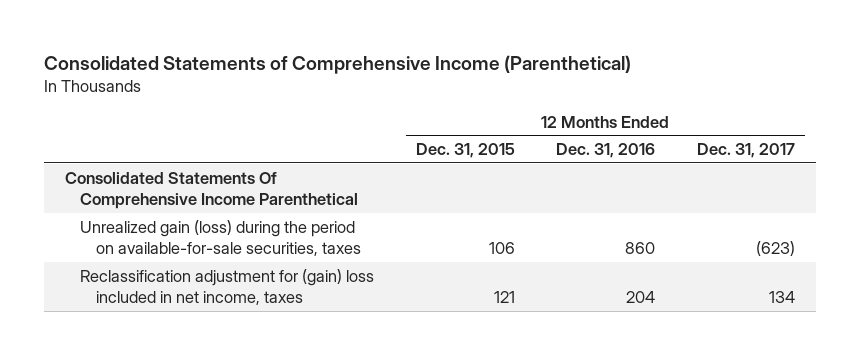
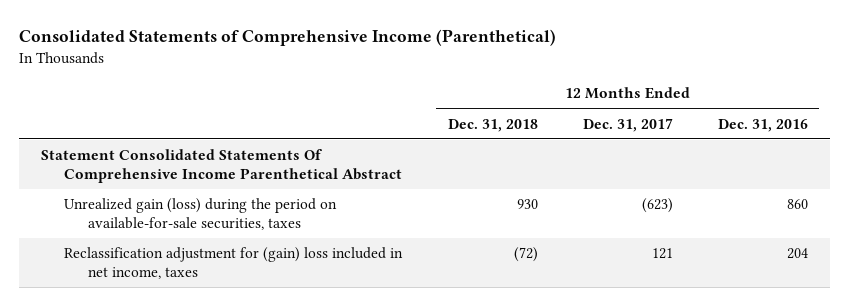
[415,142,515,158] Dec. 31, 2015 -> none
none -> [447,118,538,132] Dec. 31, 2018
[65,171,359,209] Consolidated Statements Of Comprehensive Income Parenthetical -> [41,149,403,184] Statement Consolidated Statements Of Comprehensive Income Parenthetical Abstract
[768,290,795,303] 134 -> [651,248,673,260] 121

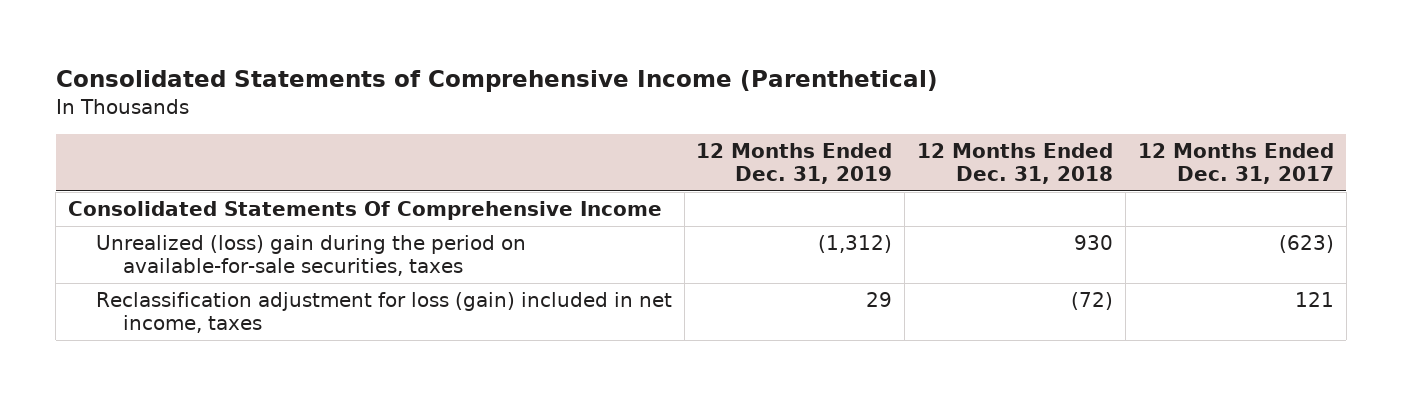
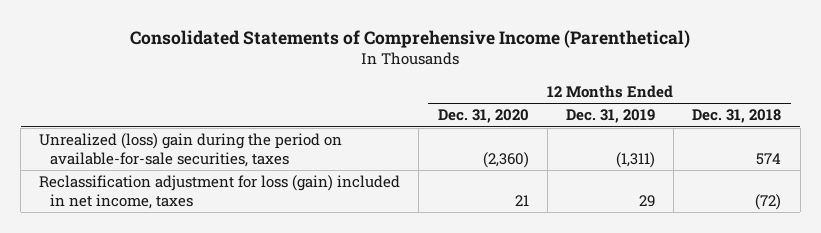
[1137,142,1334,185] 12 Months Ended Dec. 31, 2017 -> none
none -> [437,109,529,124] Dec. 31, 2020
[68,201,663,221] Consolidated Statements Of Comprehensive Income -> none
[818,235,893,254] (1,312) -> [616,151,656,168] (1,311)
[1074,235,1114,251] 930 -> [756,152,782,165] 574

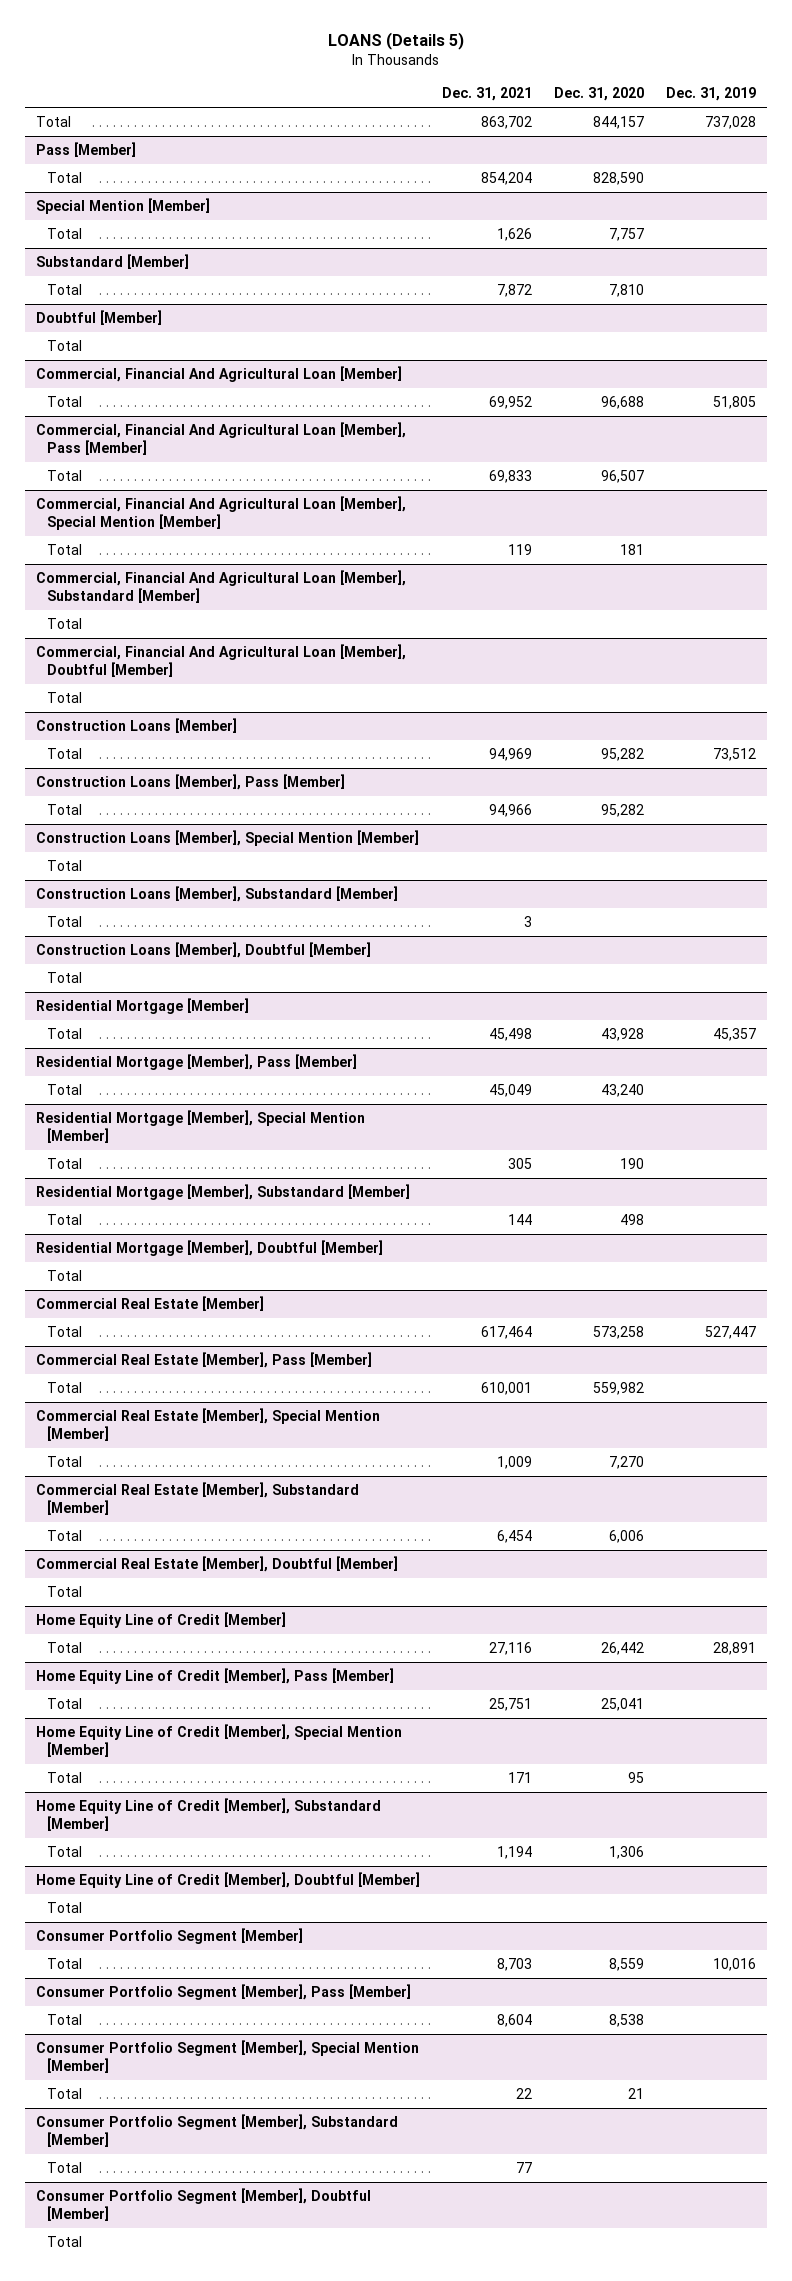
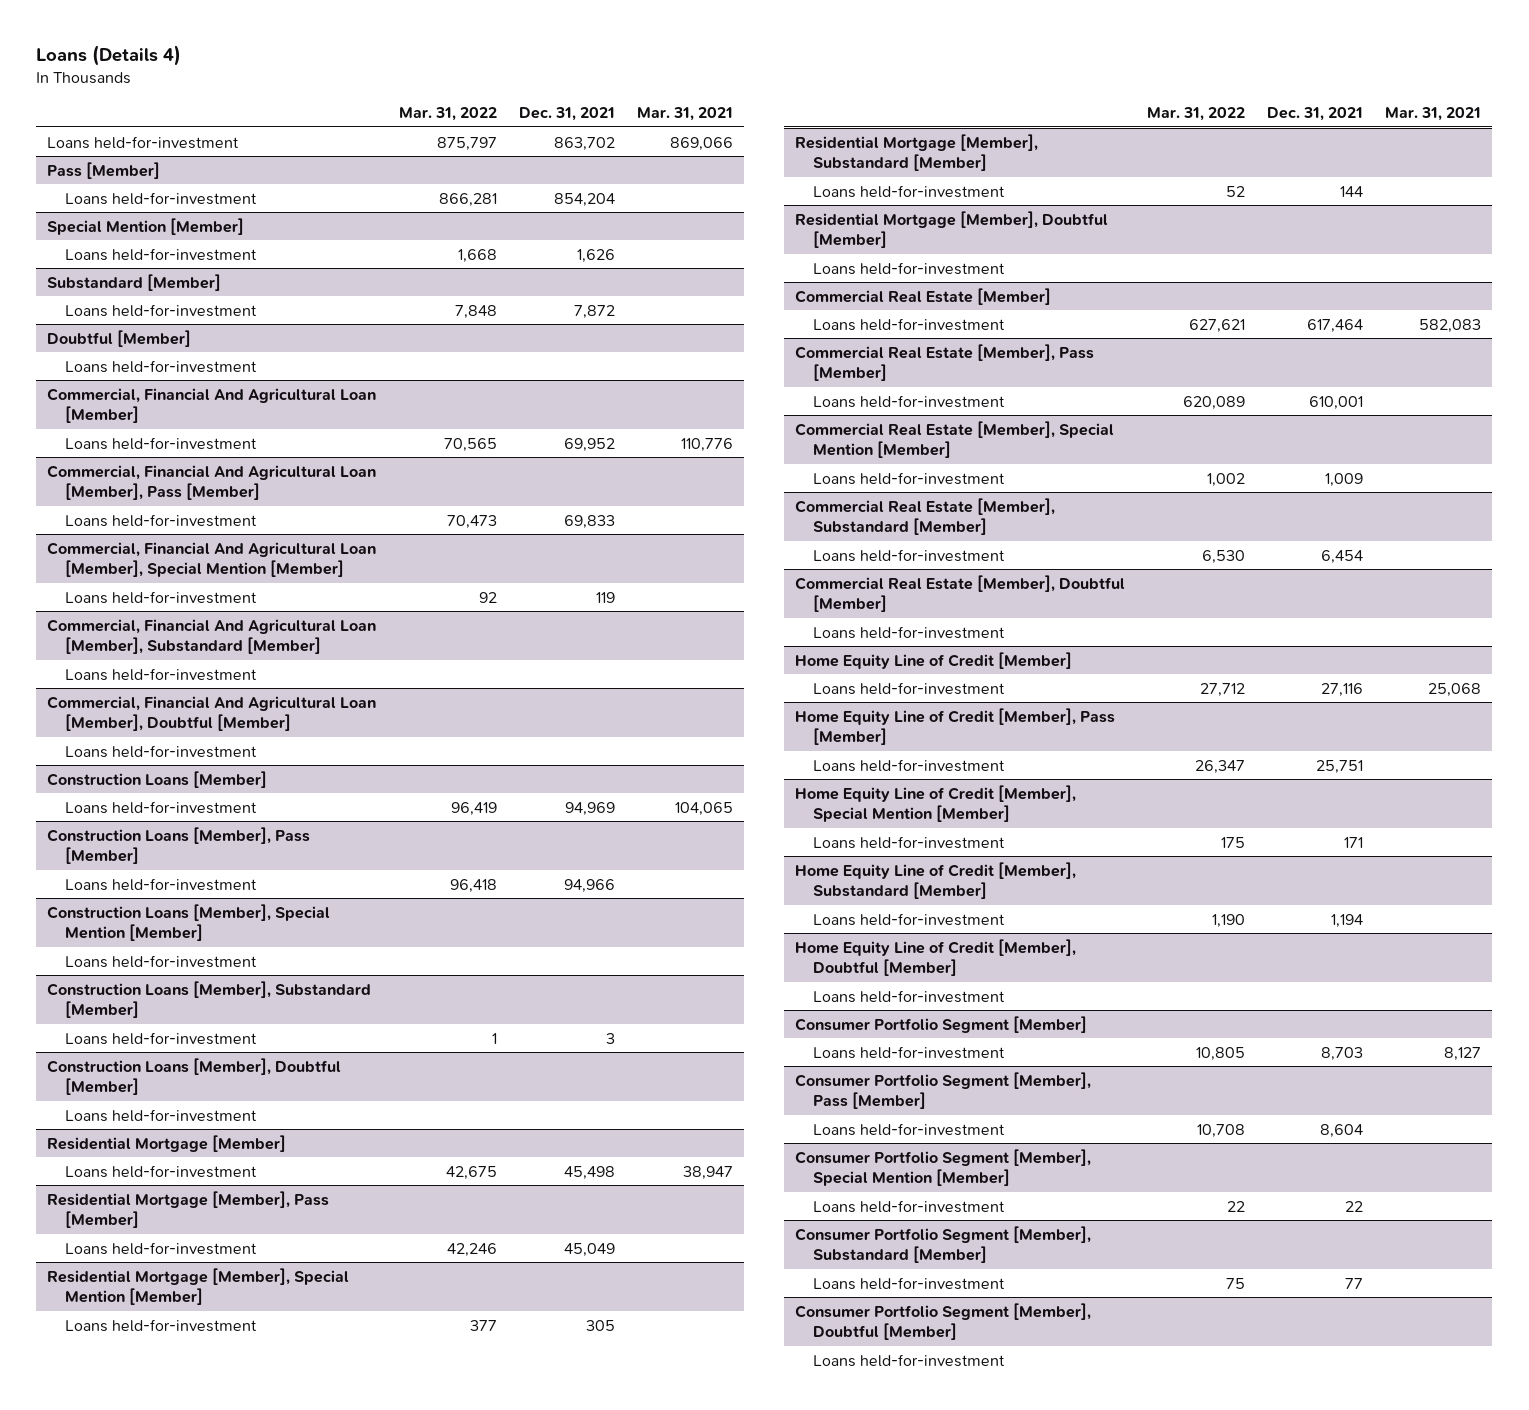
[327,32,464,51] LOANS (Details 5) -> [36,45,182,67] Loans (Details 4)
[553,87,644,102] Dec. 31, 2020 -> none
[665,87,756,102] Dec. 31, 2019 -> none
none -> [399,107,498,122] Mar. 31, 2022
none -> [637,107,734,122] Mar. 31, 2021
[35,116,71,128] Total -> [47,135,240,149] Loans held-for-investment
[47,172,83,184] Total -> [65,191,258,205] Loans held-for-investment
[47,228,83,240] Total -> [65,247,258,261] Loans held-for-investment
[47,284,83,296] Total -> [65,303,258,317] Loans held-for-investment
[47,340,83,352] Total -> [65,359,258,373] Loans held-for-investment
[47,396,83,408] Total -> [65,436,258,450] Loans held-for-investment
[47,470,83,482] Total -> [65,513,258,527] Loans held-for-investment
[47,544,83,556] Total -> [65,590,258,604] Loans held-for-investment
[47,618,83,630] Total -> [65,667,258,681] Loans held-for-investment
[47,692,83,704] Total -> [65,744,258,758] Loans held-for-investment
[47,748,83,760] Total -> [65,800,258,814] Loans held-for-investment
[47,804,83,816] Total -> [65,877,258,891] Loans held-for-investment
[47,860,83,872] Total -> [65,954,258,968] Loans held-for-investment
[47,916,83,928] Total -> [65,1031,258,1045] Loans held-for-investment
[47,972,83,984] Total -> [65,1108,258,1122] Loans held-for-investment
[47,1028,83,1040] Total -> [65,1164,258,1178] Loans held-for-investment
[47,1084,83,1096] Total -> [65,1241,258,1255] Loans held-for-investment
[47,1158,83,1170] Total -> [65,1318,258,1332] Loans held-for-investment
[47,1214,83,1226] Total -> [813,184,1006,198] Loans held-for-investment
[47,1270,83,1282] Total -> [813,261,1006,275] Loans held-for-investment
[47,1326,83,1338] Total -> [813,317,1006,331] Loans held-for-investment
[47,1382,83,1394] Total -> [813,394,1006,408] Loans held-for-investment
[47,1456,83,1468] Total -> [813,471,1006,485] Loans held-for-investment
[47,1530,83,1542] Total -> [813,548,1006,562] Loans held-for-investment
[47,1586,83,1598] Total -> [813,625,1006,639] Loans held-for-investment
[47,1642,83,1654] Total -> [813,681,1006,695] Loans held-for-investment
[47,1698,83,1710] Total -> [813,758,1006,772] Loans held-for-investment
[47,1772,83,1784] Total -> [813,835,1006,849] Loans held-for-investment
[47,1846,83,1858] Total -> [813,912,1006,926] Loans held-for-investment
[47,1902,83,1914] Total -> [813,989,1006,1003] Loans held-for-investment
[47,1958,83,1970] Total -> [813,1045,1006,1059] Loans held-for-investment
[47,2014,83,2026] Total -> [813,1122,1006,1136] Loans held-for-investment
[47,2088,83,2100] Total -> [813,1199,1006,1213] Loans held-for-investment
[47,2162,83,2174] Total -> [813,1276,1006,1290] Loans held-for-investment
[47,2236,83,2248] Total -> [813,1353,1006,1367] Loans held-for-investment

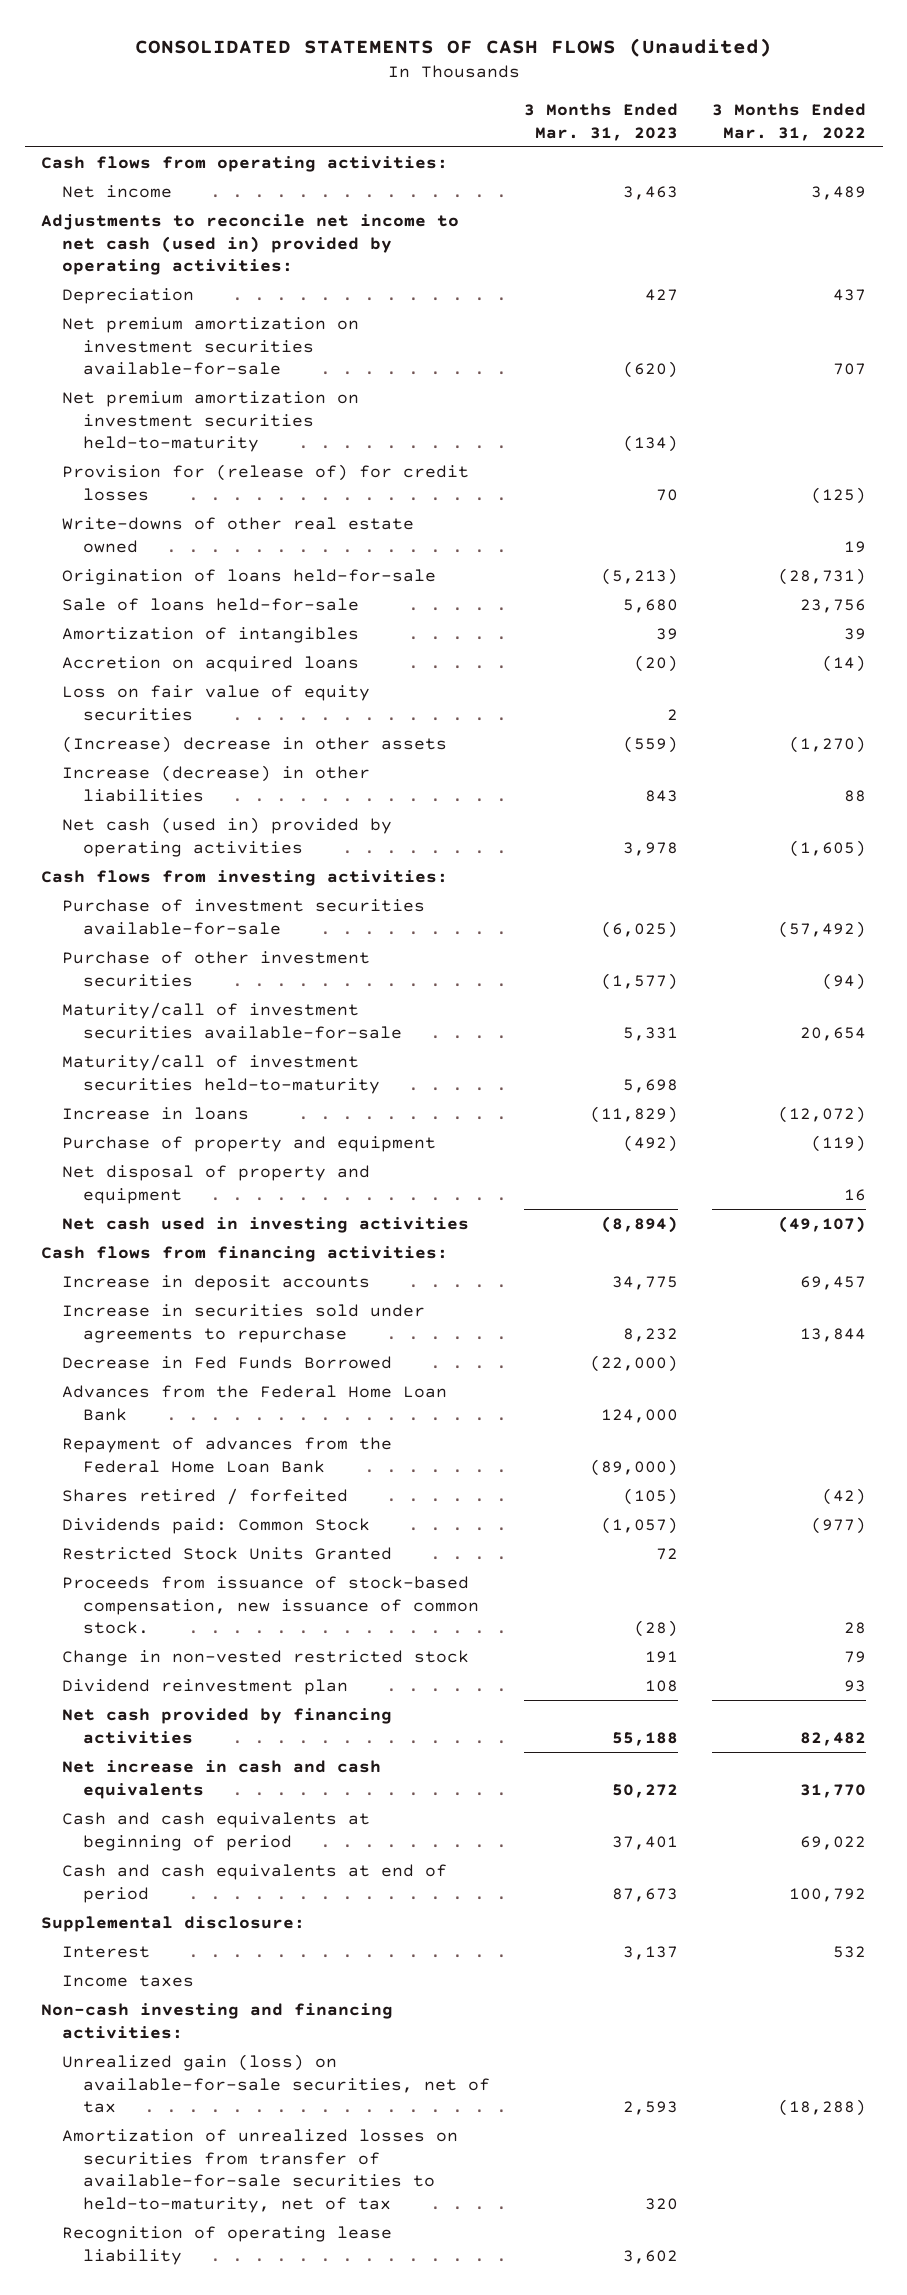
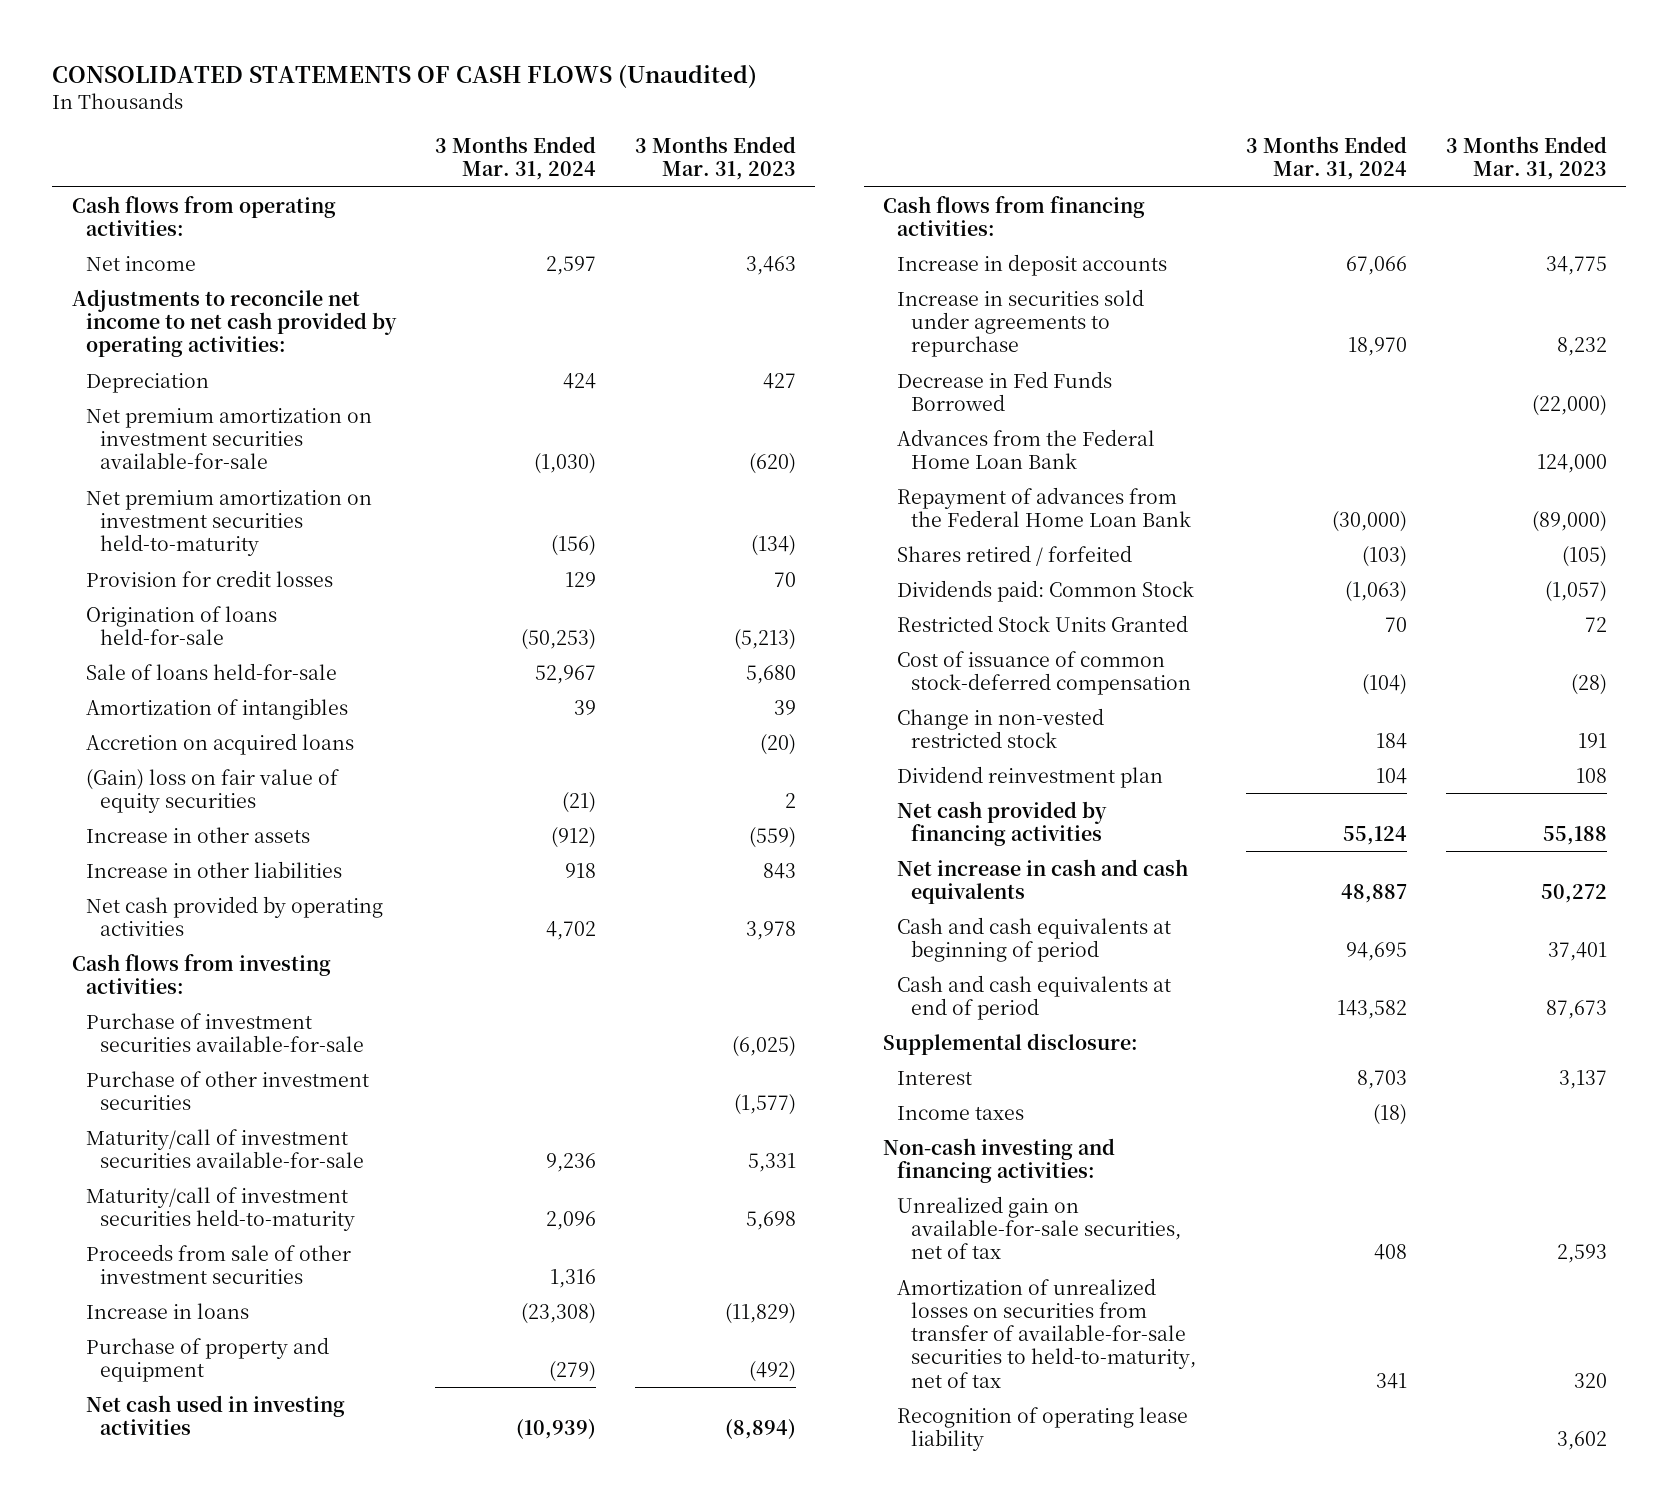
[711,102,866,141] 3 Months Ended Mar. 31, 2022 -> none
none -> [434,136,596,181] 3 Months Ended Mar. 31, 2024
[41,213,460,276] Adjustments to reconcile net income to net cash (used in) provided by operating activities: -> [71,288,397,358] Adjustments to reconcile net income to net cash provided by operating activities:
[62,516,415,553] Write-downs of other real estate owned -> none
[62,463,470,501] Provision for (release of) for credit losses -> [85,569,333,587] Provision for credit losses
[62,684,371,721] Loss on fair value of equity securities -> [85,768,339,813] (Gain) loss on fair value of equity securities
[62,735,448,753] (Increase) decrease in other assets -> [85,826,310,843] Increase in other assets
[62,764,371,802] Increase (decrease) in other liabilities -> [85,860,342,878] Increase in other liabilities
[62,816,393,857] Net cash (used in) provided by operating activities -> [85,895,383,936] Net cash provided by operating activities
none -> [85,1243,351,1284] Proceeds from sale of other investment securities
[62,1164,371,1204] Net disposal of property and equipment -> none
[62,1575,479,1635] Proceeds from issuance of stock-based compensation, new issuance of common stock. -> [897,650,1191,695] Cost of issuance of common stock-deferred compensation
[62,2053,490,2114] Unrealized gain (loss) on available-for-sale securities, net of tax -> [897,1195,1181,1260] Unrealized gain on available-for-sale securities, net of tax

